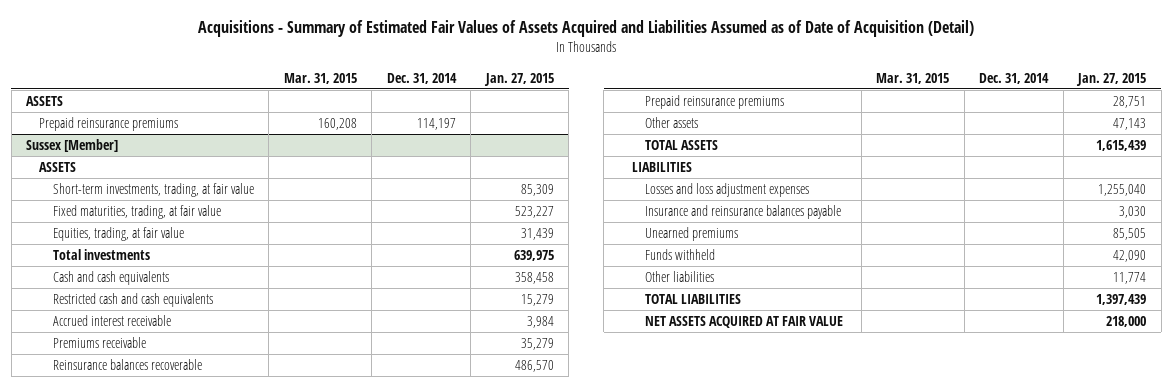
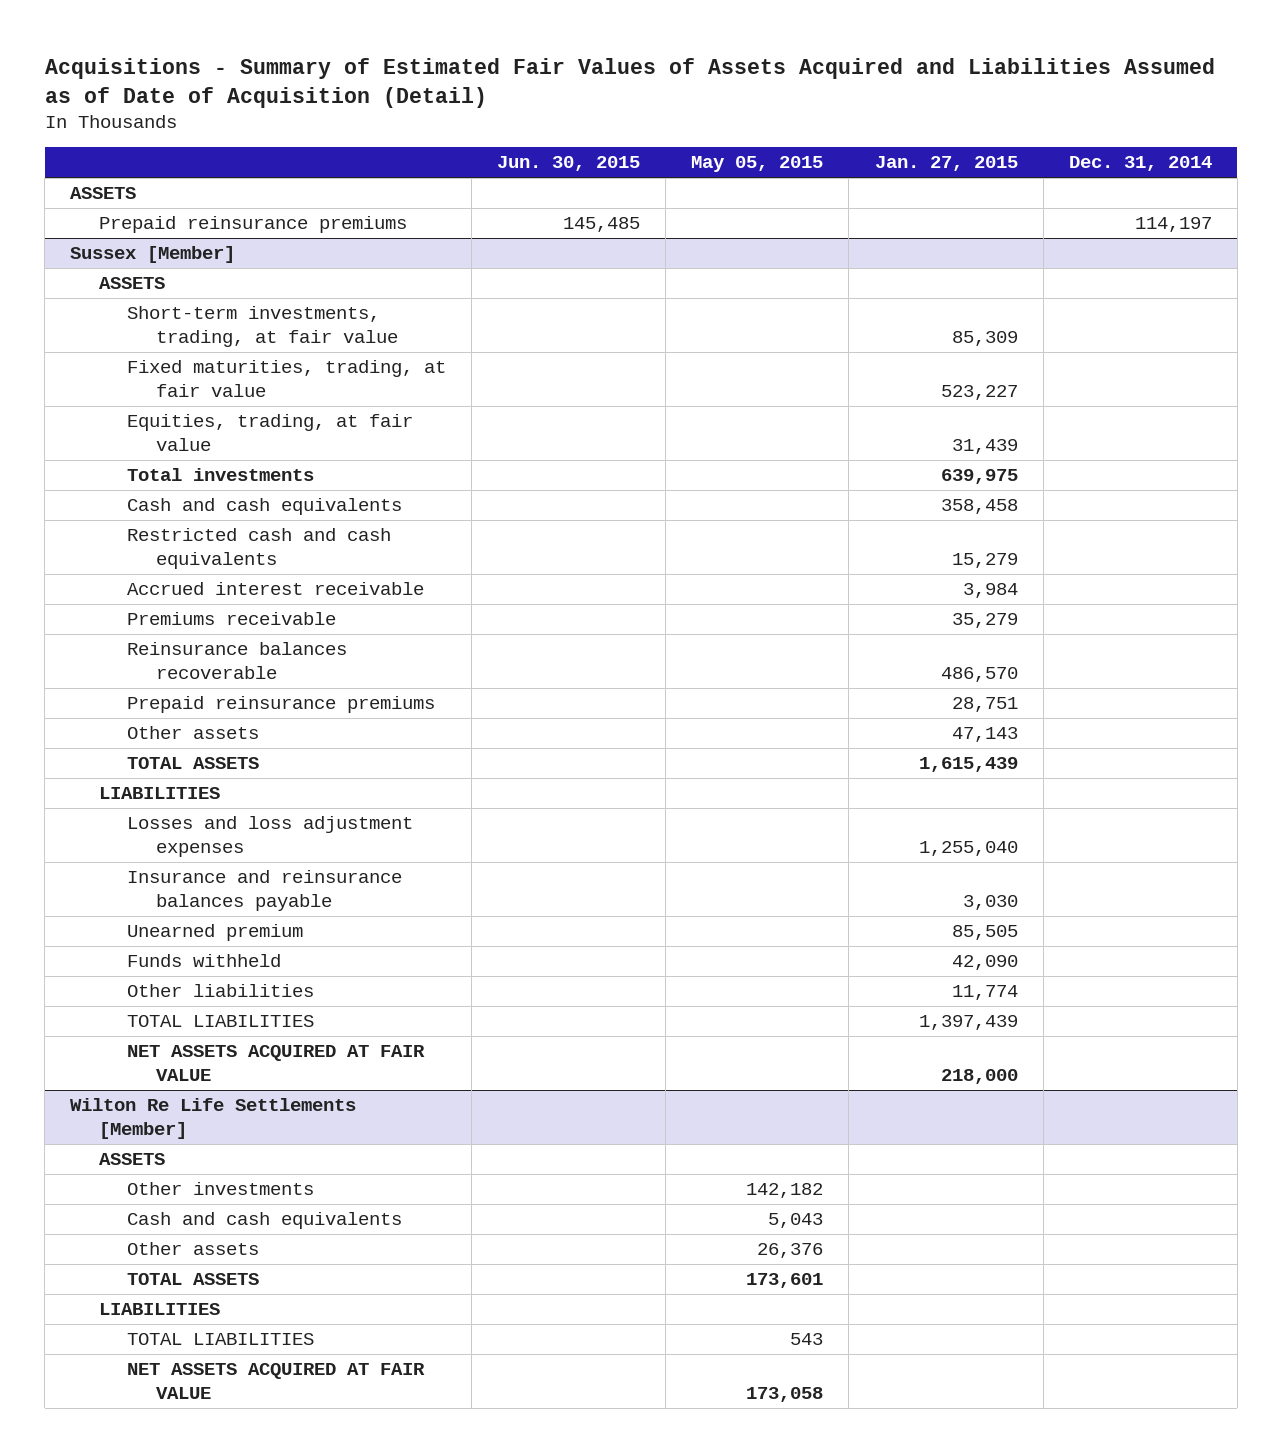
[283,72,357,84] Mar. 31, 2015 -> none
none -> [497,156,641,172] Jun. 30, 2015
none -> [691,156,824,173] May 05, 2015
[645,227,739,242] Unearned premiums -> [127,924,304,942] Unearned premium
none -> [70,1098,357,1140] Wilton Re Life Settlements [Member]
none -> [98,1153,165,1166] ASSETS
none -> [127,1182,315,1196] Other investments
none -> [127,1212,403,1230] Cash and cash equivalents
none -> [127,1242,260,1256] Other assets
none -> [127,1273,260,1286] TOTAL ASSETS
none -> [98,1303,220,1316] LIABILITIES
none -> [127,1333,315,1346] TOTAL LIABILITIES
none -> [127,1363,426,1400] NET ASSETS ACQUIRED AT FAIR VALUE

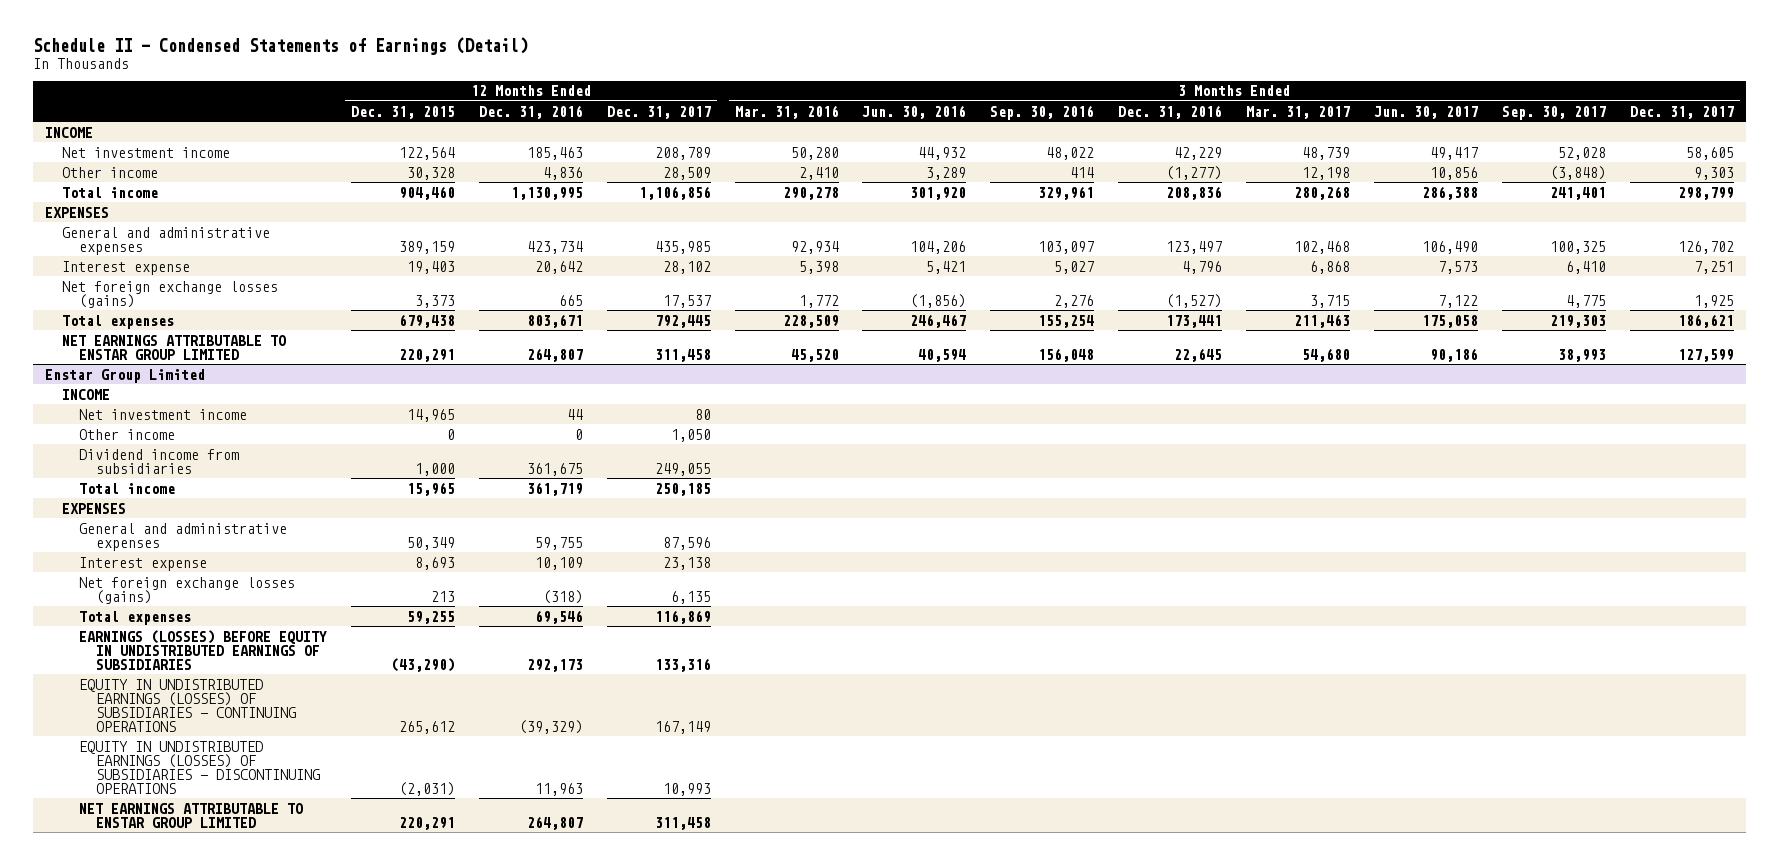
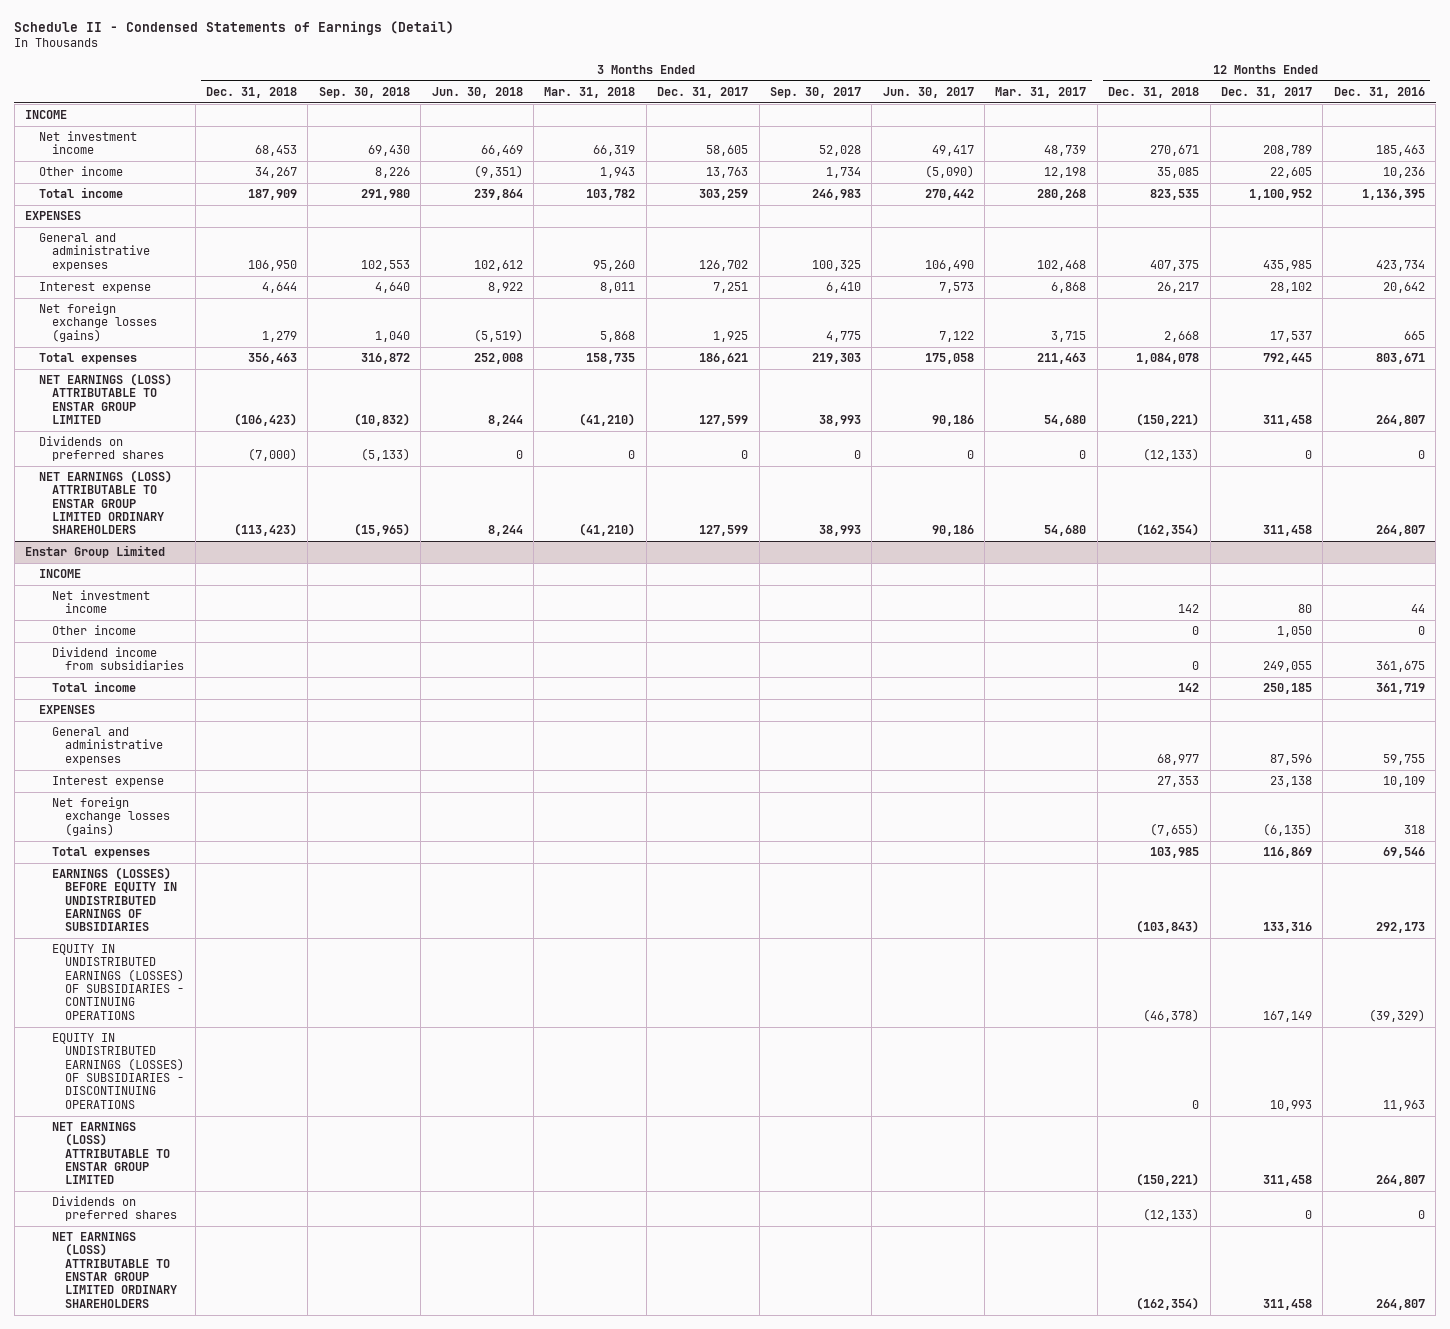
[350,105,455,119] Dec. 31, 2015 -> none
[734,104,839,119] Mar. 31, 2016 -> none
[862,104,967,119] Jun. 30, 2016 -> none
[990,104,1095,120] Sep. 30, 2016 -> none
[1118,104,1223,119] Dec. 31, 2016 -> none
none -> [206,86,298,98] Dec. 31, 2018
none -> [318,86,410,98] Sep. 30, 2018
none -> [431,86,523,98] Jun. 30, 2018
none -> [544,86,636,98] Mar. 31, 2018
none -> [1108,86,1200,98] Dec. 31, 2018
[542,166,583,180] 4,836 -> [1382,167,1425,179] 10,236
[662,166,711,180] 28,509 -> [1269,167,1312,179] 22,605
[1429,166,1478,180] 10,856 -> [924,165,974,179] (5,090)
[1549,165,1606,180] (3,848) -> [825,167,861,179] 1,734
[1693,166,1734,180] 9,303 -> [706,167,749,179] 13,763
[510,186,583,200] 1,130,995 -> [1361,189,1425,201] 1,136,395
[638,185,711,200] 1,106,856 -> [1248,189,1312,201] 1,100,952
[1421,185,1478,200] 286,388 -> [924,189,974,201] 270,442
[1549,186,1606,200] 241,401 -> [811,189,861,201] 246,983
[1677,186,1734,200] 298,799 -> [699,189,749,201] 303,259
[62,334,287,360] NET EARNINGS ATTRIBUTABLE TO ENSTAR GROUP LIMITED -> [38,373,172,425] NET EARNINGS (LOSS) ATTRIBUTABLE TO ENSTAR GROUP LIMITED
none -> [38,436,164,462] Dividends on preferred shares
none -> [38,470,172,535] NET EARNINGS (LOSS) ATTRIBUTABLE TO ENSTAR GROUP LIMITED ORDINARY SHAREHOLDERS
[542,589,583,604] (318) -> [1403,824,1425,834] 318
[670,590,711,604] 6,135 -> [1262,822,1312,836] (6,135)
[79,802,304,828] NET EARNINGS ATTRIBUTABLE TO ENSTAR GROUP LIMITED -> [51,1122,171,1185] NET EARNINGS (LOSS) ATTRIBUTABLE TO ENSTAR GROUP LIMITED
none -> [51,1196,178,1222] Dividends on preferred shares
none -> [51,1232,178,1308] NET EARNINGS (LOSS) ATTRIBUTABLE TO ENSTAR GROUP LIMITED ORDINARY SHAREHOLDERS

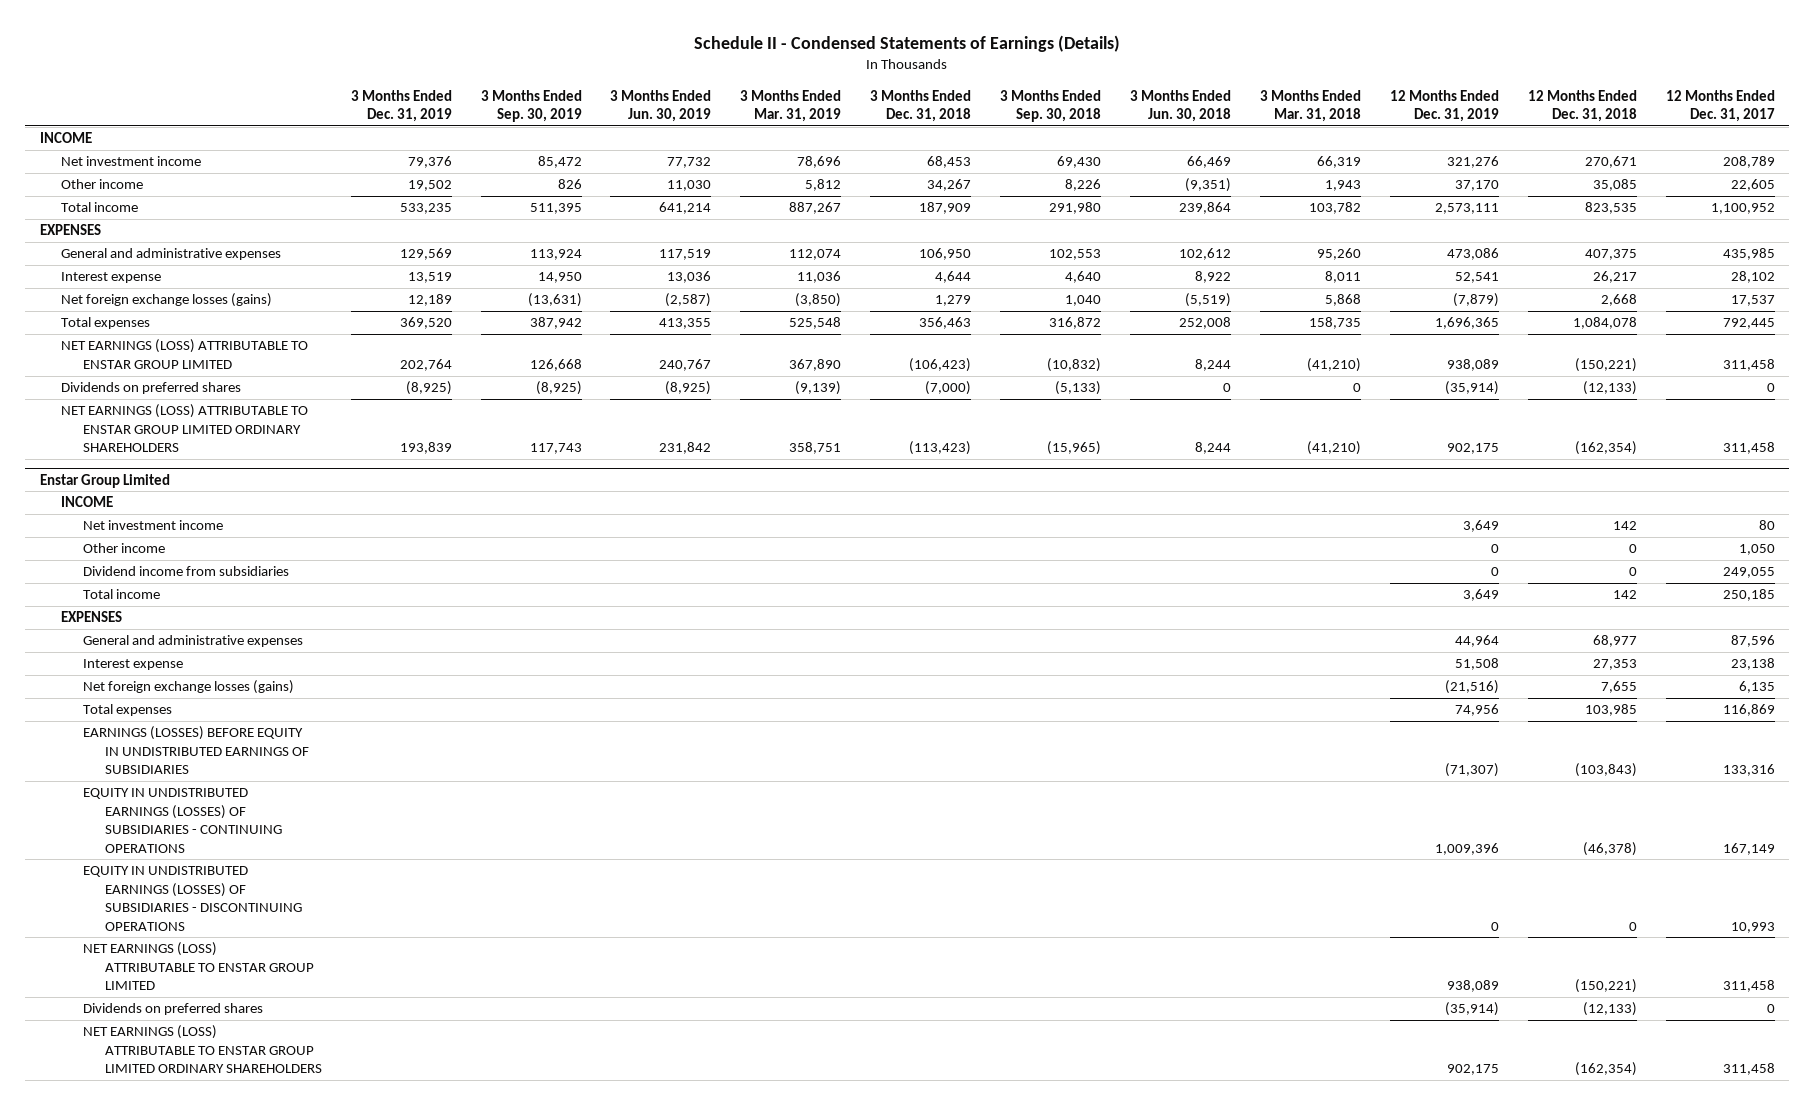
[14,20,455,35] Schedule II - Condensed Statements of Earnings (Detail) -> [694,34,1121,52] Schedule II - Condensed Statements of Earnings (Details)
[657,86,749,98] Dec. 31, 2017 -> none
[769,86,861,98] Sep. 30, 2017 -> none
[882,86,974,98] Jun. 30, 2017 -> none
[995,86,1087,98] Mar. 31, 2017 -> none
[1333,86,1425,98] Dec. 31, 2016 -> none
none -> [350,89,452,122] 3 Months Ended Dec. 31, 2019
none -> [480,89,582,122] 3 Months Ended Sep. 30, 2019
none -> [610,89,712,122] 3 Months Ended Jun. 30, 2019
none -> [740,89,842,122] 3 Months Ended Mar. 31, 2019
none -> [1390,89,1500,122] 12 Months Ended Dec. 31, 2019
[1150,822,1200,836] (7,655) -> [1601,681,1638,694] 7,655
[1262,822,1312,836] (6,135) -> [1738,681,1775,694] 6,135

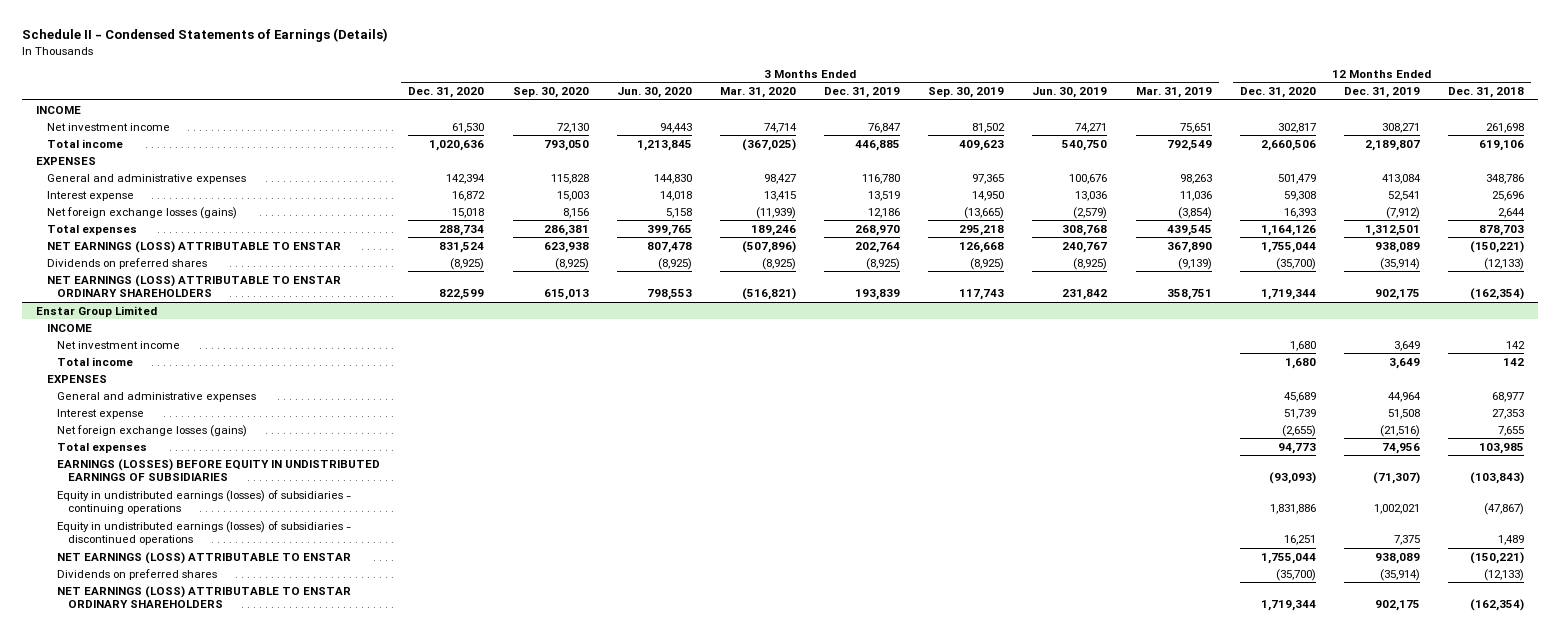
[870,89,972,122] 3 Months Ended Dec. 31, 2018 -> none
[1000,89,1102,122] 3 Months Ended Sep. 30, 2018 -> none
[1130,89,1232,122] 3 Months Ended Jun. 30, 2018 -> none
[1260,89,1362,122] 3 Months Ended Mar. 31, 2018 -> none
[1665,89,1775,122] 12 Months Ended Dec. 31, 2017 -> none
none -> [408,87,485,99] Dec. 31, 2020
none -> [512,87,589,99] Sep. 30, 2020
none -> [616,87,692,99] Jun. 30, 2020
none -> [719,87,796,99] Mar. 31, 2020
none -> [1239,87,1316,99] Dec. 31, 2020
[61,179,144,190] Other income -> none
[407,156,452,169] 79,376 -> [868,122,901,133] 76,847
[537,156,582,169] 85,472 -> [972,122,1006,133] 81,502
[667,157,712,169] 77,732 -> [1075,122,1108,133] 74,271
[797,156,842,169] 78,696 -> [1179,122,1212,133] 75,651
[1447,156,1500,169] 321,276 -> [1381,122,1420,133] 308,271
[1585,156,1638,169] 270,671 -> [1486,122,1525,133] 261,698
[399,203,452,215] 533,235 -> [855,139,901,151] 446,885
[529,203,582,215] 511,395 -> [959,139,1005,151] 409,623
[659,202,712,215] 641,214 -> [1062,139,1108,151] 540,750
[789,202,842,215] 887,267 -> [1166,139,1212,151] 792,549
[1435,203,1500,215] 2,573,111 -> [1364,139,1420,151] 2,189,807
[1585,202,1638,215] 823,535 -> [1479,139,1525,151] 619,106
[399,248,452,261] 129,569 -> [862,173,901,184] 116,780
[529,249,582,261] 113,924 -> [972,173,1005,184] 97,365
[659,249,712,261] 117,519 -> [1069,173,1108,184] 100,676
[789,249,842,261] 112,074 -> [1179,173,1212,184] 98,263
[1447,248,1500,261] 473,086 -> [1381,173,1421,184] 413,084
[1585,249,1638,261] 407,375 -> [1486,173,1525,184] 348,786
[1593,271,1638,284] 26,217 -> [1492,190,1525,201] 25,696
[407,294,452,307] 12,189 -> [868,207,901,218] 12,186
[527,293,582,308] (13,631) -> [964,206,1005,219] (13,665)
[665,293,712,308] (2,587) -> [1073,206,1108,219] (2,579)
[795,293,842,308] (3,850) -> [1177,206,1212,219] (3,854)
[1453,293,1500,308] (7,879) -> [1385,206,1420,219] (7,912)
[1601,294,1638,307] 2,668 -> [1498,207,1526,218] 2,644
[399,317,452,330] 369,520 -> [855,224,901,236] 268,970
[529,317,582,330] 387,942 -> [959,224,1005,236] 295,218
[659,318,712,330] 413,355 -> [1062,224,1108,236] 308,768
[789,317,842,330] 525,548 -> [1166,224,1212,236] 439,545
[1435,317,1500,330] 1,696,365 -> [1364,224,1420,236] 1,312,501
[1573,317,1638,330] 1,084,078 -> [1479,224,1525,236] 878,703
[61,339,309,369] NET EARNINGS (LOSS) ATTRIBUTABLE TO ENSTAR GROUP LIMITED -> [46,240,341,253] NET EARNINGS (LOSS) ATTRIBUTABLE TO ENSTAR
[61,404,309,453] NET EARNINGS (LOSS) ATTRIBUTABLE TO ENSTAR GROUP LIMITED ORDINARY SHAREHOLDERS -> [46,274,341,298] NET EARNINGS (LOSS) ATTRIBUTABLE TO ENSTAR ORDINARY SHAREHOLDERS
[82,543,165,554] Other income -> none
[82,566,289,577] Dividend income from subsidiaries -> none
[82,788,282,853] EQUITY IN UNDISTRIBUTED EARNINGS (LOSSES) OF SUBSIDIARIES - CONTINUING OPERATIONS -> [57,489,352,515] Equity in undistributed earnings (losses) of subsidiaries - continuing operations
[1435,842,1500,855] 1,009,396 -> [1373,504,1420,515] 1,002,021
[1583,841,1638,856] (46,378) -> [1484,503,1525,516] (47,867)
[82,866,302,931] EQUITY IN UNDISTRIBUTED EARNINGS (LOSSES) OF SUBSIDIARIES - DISCONTINUING OPERATIONS -> [57,520,352,546] Equity in undistributed earnings (losses) of subsidiaries - discontinued operations
[1491,921,1500,931] 0 -> [1393,535,1420,546] 7,375
[1629,921,1638,931] 0 -> [1498,535,1525,546] 1,489
[82,942,314,991] NET EARNINGS (LOSS) ATTRIBUTABLE TO ENSTAR GROUP LIMITED -> [57,551,352,564] NET EARNINGS (LOSS) ATTRIBUTABLE TO ENSTAR
[82,1025,322,1074] NET EARNINGS (LOSS) ATTRIBUTABLE TO ENSTAR GROUP LIMITED ORDINARY SHAREHOLDERS -> [57,585,352,609] NET EARNINGS (LOSS) ATTRIBUTABLE TO ENSTAR ORDINARY SHAREHOLDERS

